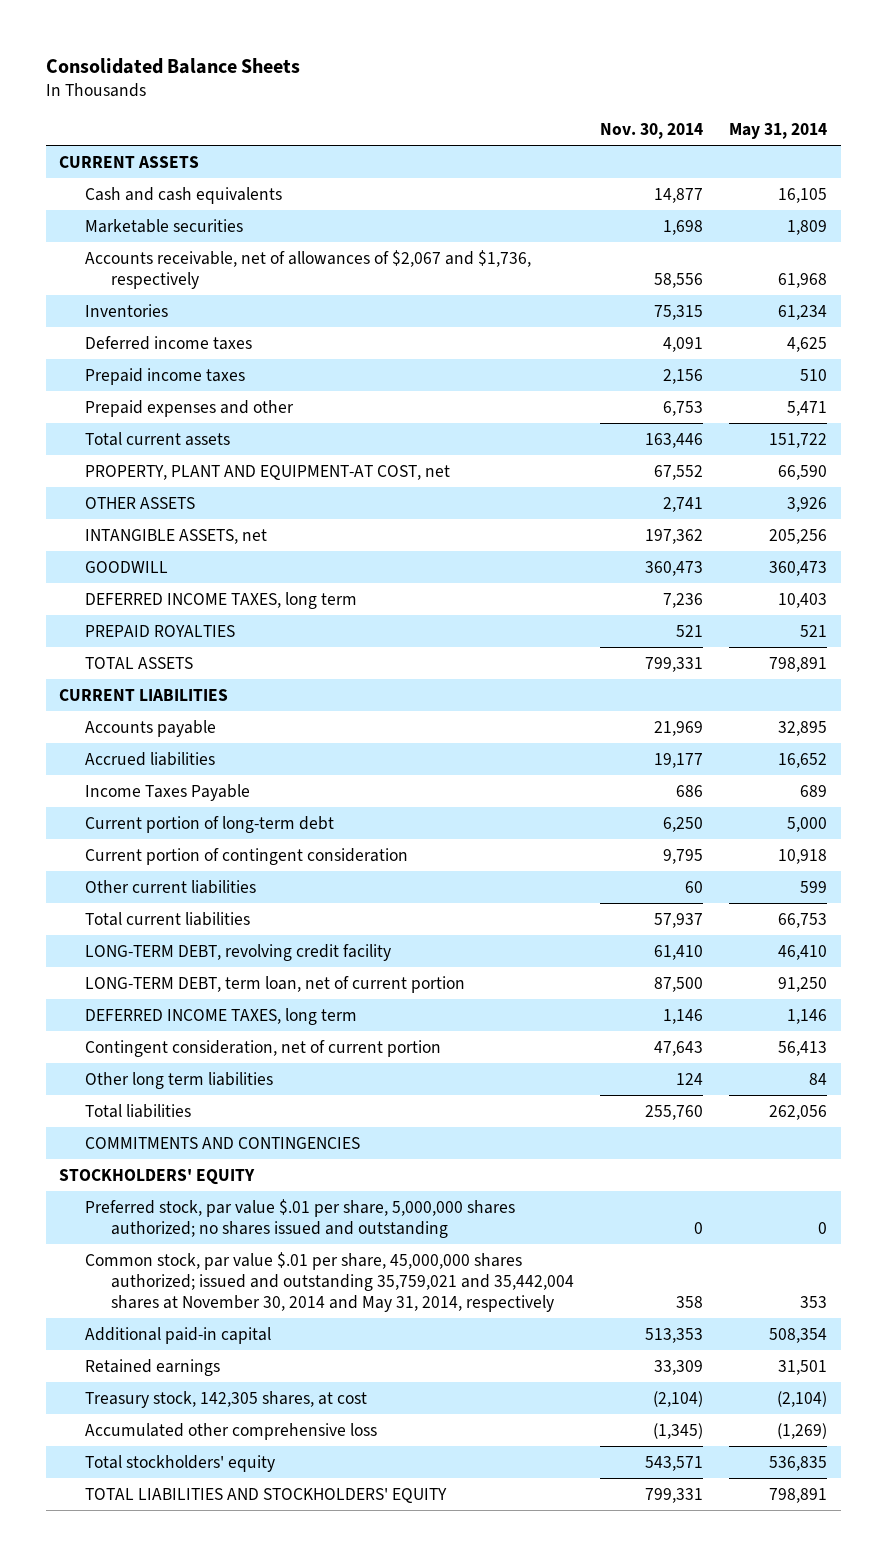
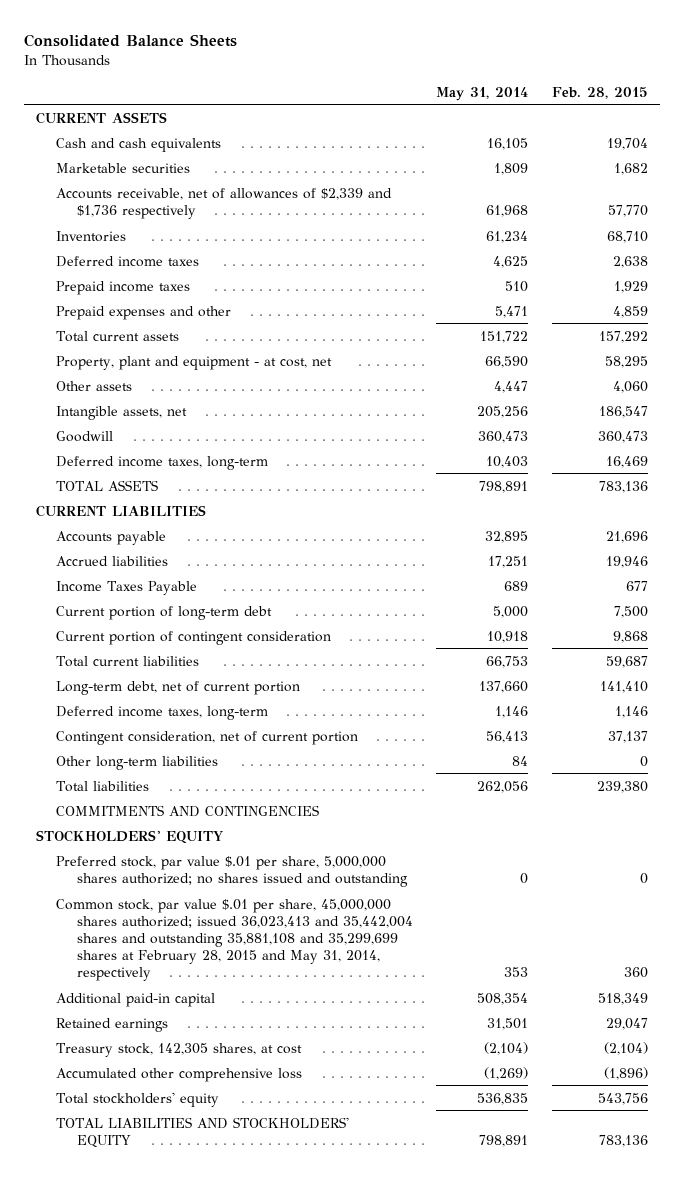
[599,123,703,140] Nov. 30, 2014 -> none
none -> [552,86,649,99] Feb. 28, 2015
[84,249,531,289] Accounts receivable, net of allowances of $2,067 and $1,736, respectively -> [56,187,393,219] Accounts receivable, net of allowances of $2,339 and $1,736 respectively
[84,624,235,637] PREPAID ROYALTIES -> none
[84,464,450,480] PROPERTY, PLANT AND EQUIPMENT-AT COST, net -> [56,355,333,370] Property, plant and equipment - at cost, net
[84,496,195,509] OTHER ASSETS -> [56,380,133,391] Other assets
[787,496,828,512] 3,926 -> [494,380,529,393] 4,447
[84,528,267,544] INTANGIBLE ASSETS, net -> [56,405,188,420] Intangible assets, net
[84,560,168,573] GOODWILL -> [56,430,114,442] Goodwill
[84,591,357,609] DEFERRED INCOME TAXES, long term -> [56,455,269,470] Deferred income taxes, long-term
[778,752,828,768] 16,652 -> [488,555,529,568] 17,251
[84,879,256,894] Other current liabilities -> none
[84,943,391,961] LONG-TERM DEBT, revolving credit facility -> none
[84,975,465,993] LONG-TERM DEBT, term loan, net of current portion -> [56,680,301,695] Long-term debt, net of current portion
[778,976,828,992] 91,250 -> [479,680,529,693] 137,660
[84,1007,357,1025] DEFERRED INCOME TAXES, long term -> [56,705,269,720] Deferred income taxes, long-term
[84,1071,273,1089] Other long term liabilities -> [56,755,219,770] Other long-term liabilities
[84,1251,574,1313] Common stock, par value $.01 per share, 45,000,000 shares authorized; issued and outstanding 35,759,021 and 35,442,004 shares at November 30, 2014 and May 31, 2014, respectively -> [56,898,413,982] Common stock, par value $.01 per share, 45,000,000 shares authorized; issued 36,023,413 and 35,442,004 shares and outstanding 35,881,108 and 35,299,699 shares at February 28, 2015 and May 31, 2014, respectively

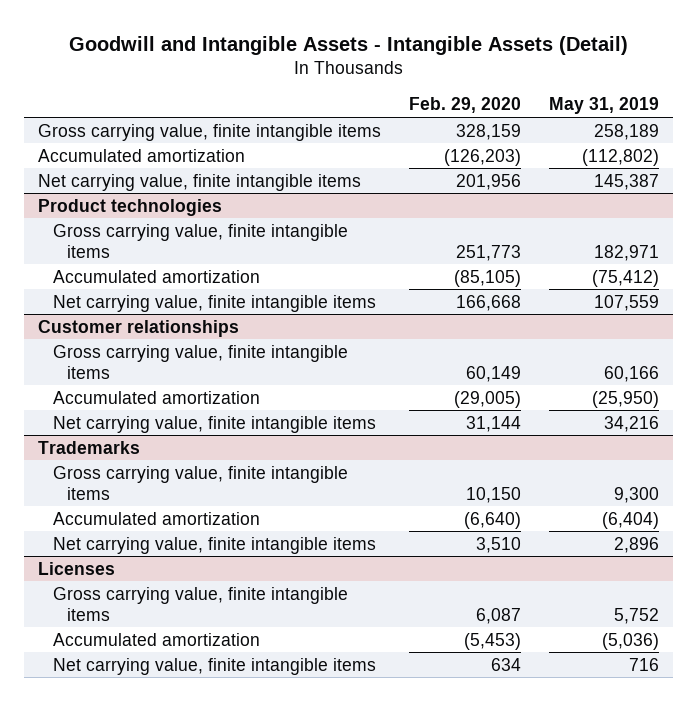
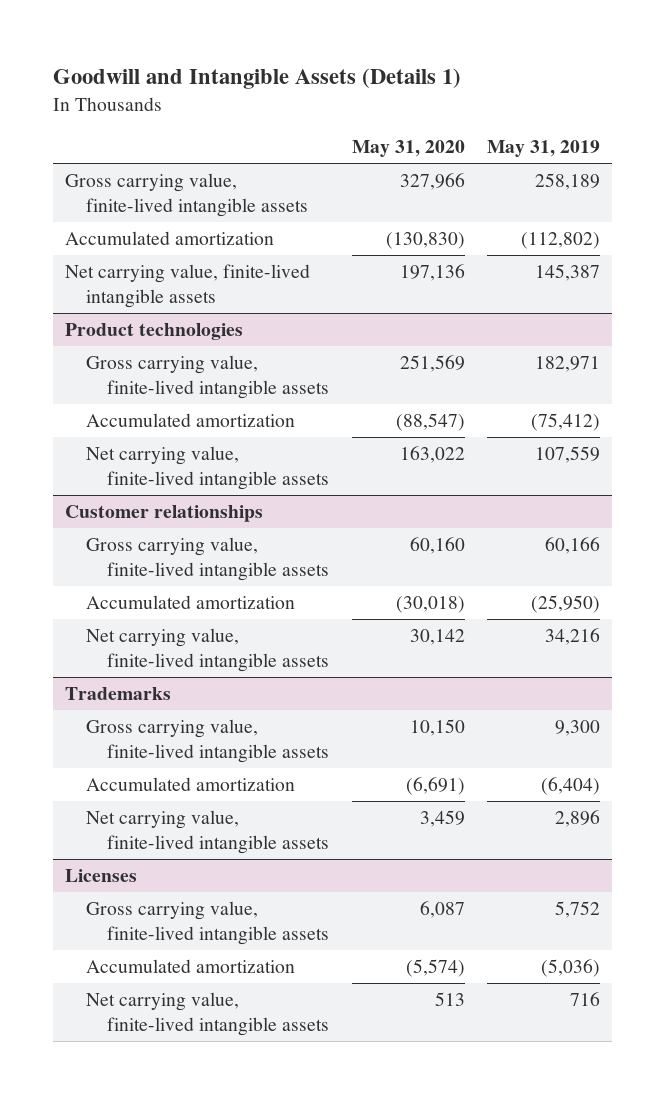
[68,35,628,55] Goodwill and Intangible Assets - Intangible Assets (Detail) -> [53,68,462,90] Goodwill and Intangible Assets (Details 1)
[409,97,522,114] Feb. 29, 2020 -> none
none -> [351,140,465,158] May 31, 2020
[38,123,382,141] Gross carrying value, finite intangible items -> [64,172,308,218] Gross carrying value, finite-lived intangible assets
[38,173,362,191] Net carrying value, finite intangible items -> [64,263,310,309] Net carrying value, finite-lived intangible assets
[52,223,348,258] Gross carrying value, finite intangible items -> [85,354,330,400] Gross carrying value, finite-lived intangible assets
[52,294,376,312] Net carrying value, finite intangible items -> [85,445,330,491] Net carrying value, finite-lived intangible assets
[52,344,348,379] Gross carrying value, finite intangible items -> [85,536,330,582] Gross carrying value, finite-lived intangible assets
[52,415,376,433] Net carrying value, finite intangible items -> [85,627,330,673] Net carrying value, finite-lived intangible assets
[52,465,348,500] Gross carrying value, finite intangible items -> [85,718,330,764] Gross carrying value, finite-lived intangible assets
[52,536,376,554] Net carrying value, finite intangible items -> [85,809,330,855] Net carrying value, finite-lived intangible assets
[52,586,348,621] Gross carrying value, finite intangible items -> [85,900,330,946] Gross carrying value, finite-lived intangible assets
[52,657,376,675] Net carrying value, finite intangible items -> [85,991,330,1037] Net carrying value, finite-lived intangible assets

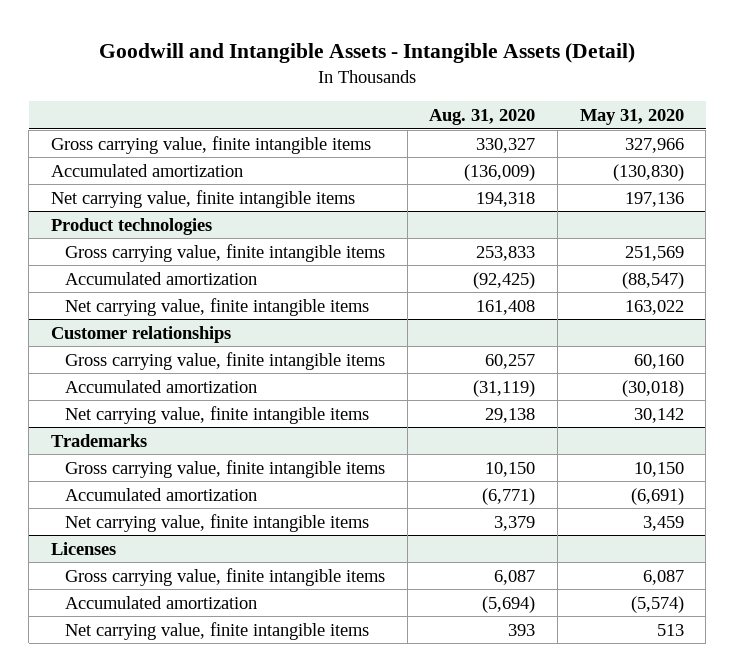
[53,68,462,90] Goodwill and Intangible Assets (Details 1) -> [99,42,636,63] Goodwill and Intangible Assets - Intangible Assets (Detail)
[487,140,601,158] May 31, 2019 -> none
none -> [429,109,536,126] Aug. 31, 2020
[64,172,308,218] Gross carrying value, finite-lived intangible assets -> [50,135,371,154] Gross carrying value, finite intangible items
[64,263,310,309] Net carrying value, finite-lived intangible assets -> [50,189,355,208] Net carrying value, finite intangible items
[85,354,330,400] Gross carrying value, finite-lived intangible assets -> [65,243,386,262] Gross carrying value, finite intangible items
[85,445,330,491] Net carrying value, finite-lived intangible assets -> [65,297,370,316] Net carrying value, finite intangible items
[85,536,330,582] Gross carrying value, finite-lived intangible assets -> [65,351,386,370] Gross carrying value, finite intangible items
[85,627,330,673] Net carrying value, finite-lived intangible assets -> [65,405,370,424] Net carrying value, finite intangible items
[85,718,330,764] Gross carrying value, finite-lived intangible assets -> [65,459,386,478] Gross carrying value, finite intangible items
[85,809,330,855] Net carrying value, finite-lived intangible assets -> [65,513,370,532] Net carrying value, finite intangible items
[85,900,330,946] Gross carrying value, finite-lived intangible assets -> [65,567,386,586] Gross carrying value, finite intangible items
[85,991,330,1037] Net carrying value, finite-lived intangible assets -> [65,621,370,640] Net carrying value, finite intangible items

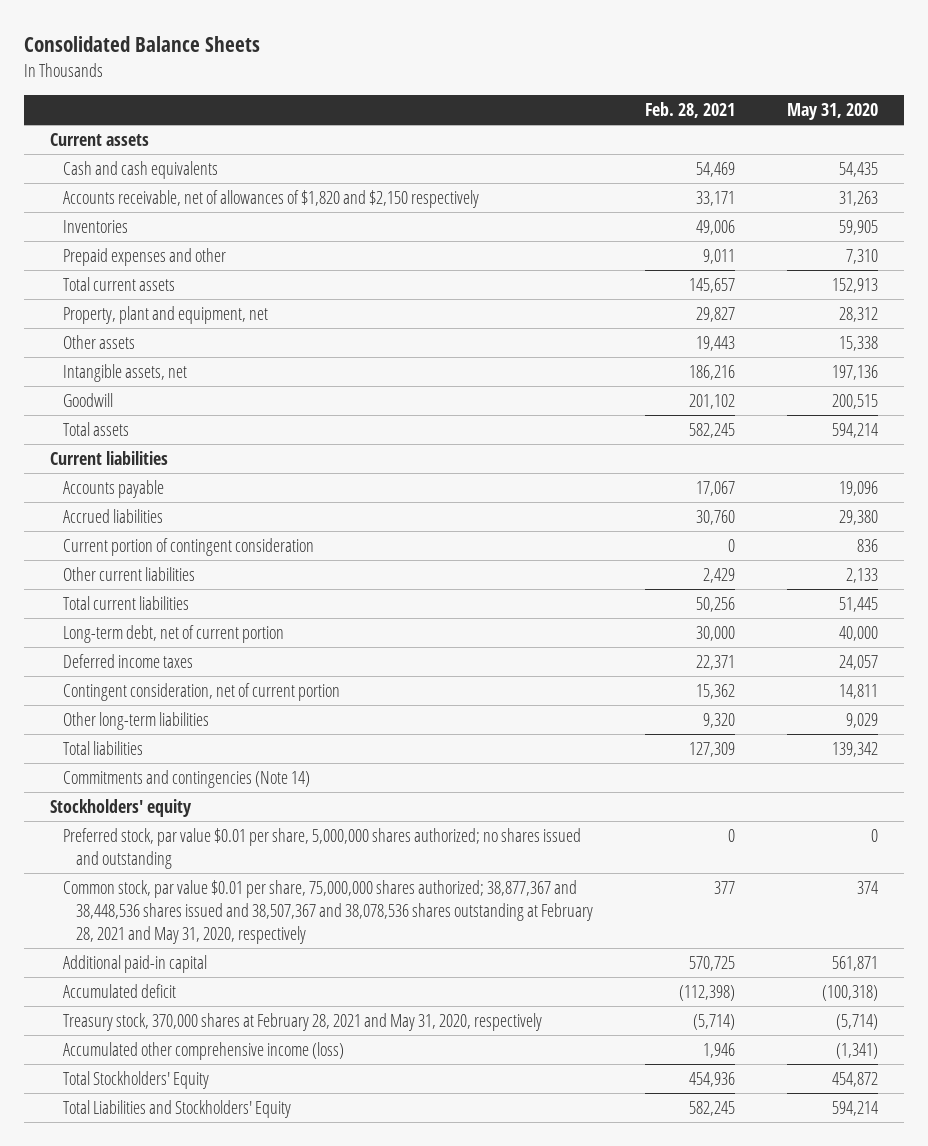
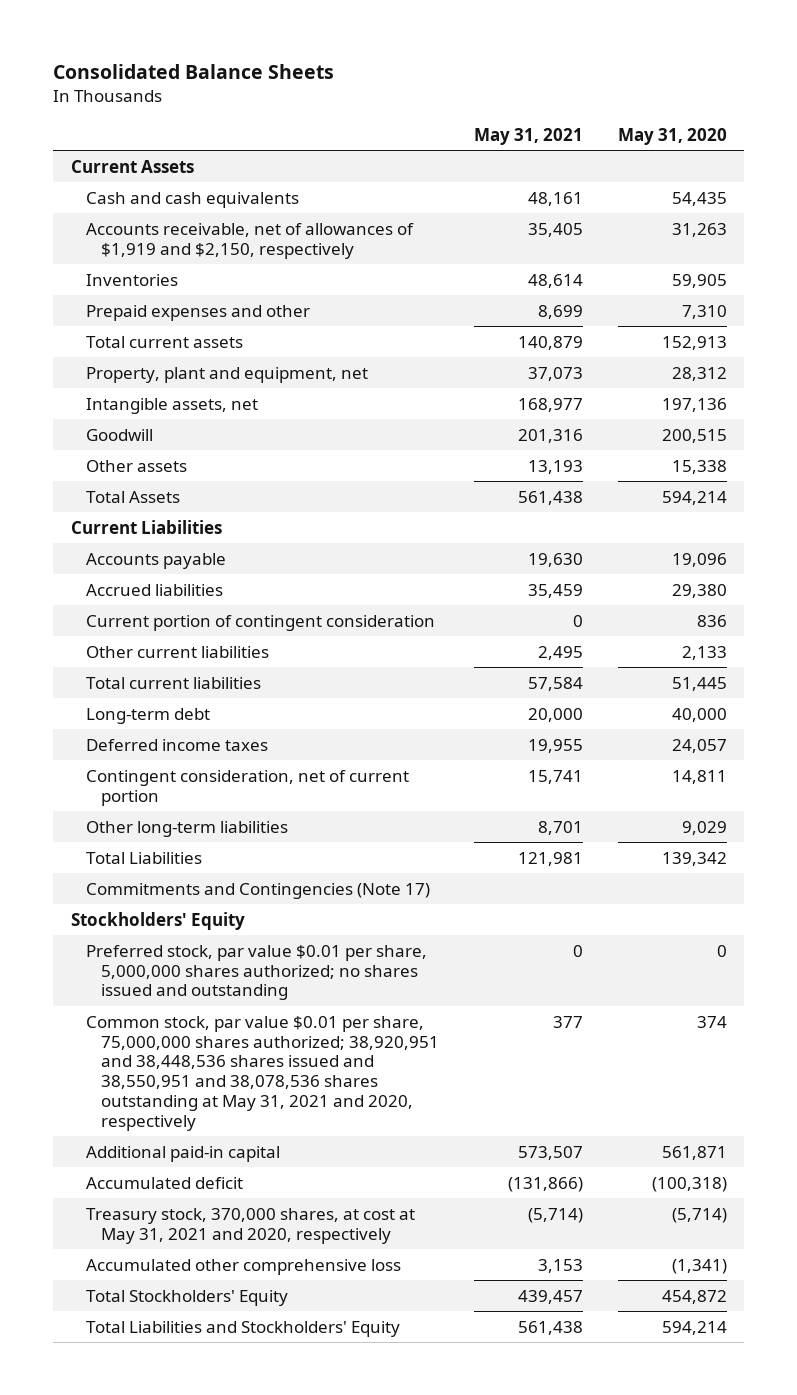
[644,102,735,119] Feb. 28, 2021 -> none
none -> [473,127,583,145] May 31, 2021
[49,133,149,147] Current assets -> [70,159,194,173] Current Assets
[62,190,479,209] Accounts receivable, net of allowances of $1,820 and $2,150 respectively -> [85,222,414,259] Accounts receivable, net of allowances of $1,919 and $2,150, respectively
[62,335,135,350] Other assets -> [85,459,187,472] Other assets
[62,422,129,437] Total assets -> [85,490,180,503] Total Assets
[49,451,168,466] Current liabilities -> [70,519,222,534] Current Liabilities
[62,625,284,644] Long-term debt, net of current portion -> none
none -> [85,707,210,724] Long-term debt
[62,741,143,756] Total liabilities -> [85,851,202,864] Total Liabilities
[62,770,310,789] Commitments and contingencies (Note 14) -> [85,882,430,899] Commitments and Contingencies (Note 17)
[49,799,192,818] Stockholders' equity -> [70,911,245,930] Stockholders' Equity
[62,880,593,944] Common stock, par value $0.01 per share, 75,000,000 shares authorized; 38,877,367 and 38,448,536 shares issued and 38,507,367 and 38,078,536 shares outstanding at February 28, 2021 and May 31, 2020, respectively -> [85,1015,439,1131] Common stock, par value $0.01 per share, 75,000,000 shares authorized; 38,920,951 and 38,448,536 shares issued and 38,550,951 and 38,078,536 shares outstanding at May 31, 2021 and 2020, respectively
[62,1013,542,1032] Treasury stock, 370,000 shares at February 28, 2021 and May 31, 2020, respectively -> [85,1207,415,1244] Treasury stock, 370,000 shares, at cost at May 31, 2021 and 2020, respectively
[62,1042,344,1061] Accumulated other comprehensive income (loss) -> [85,1258,401,1275] Accumulated other comprehensive loss

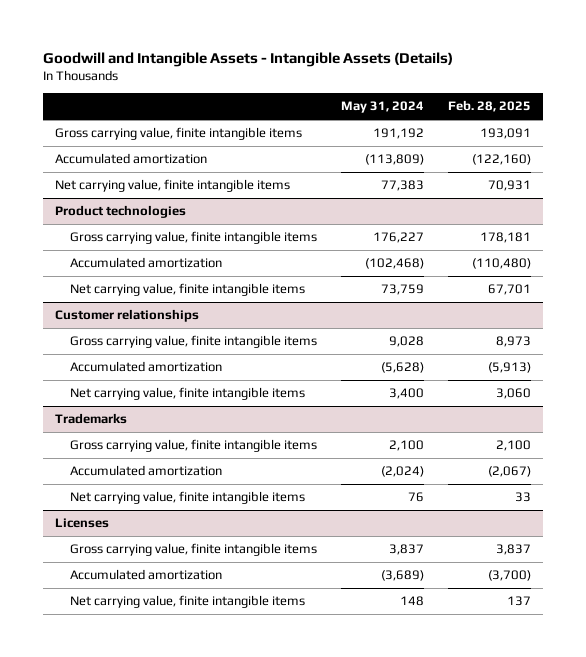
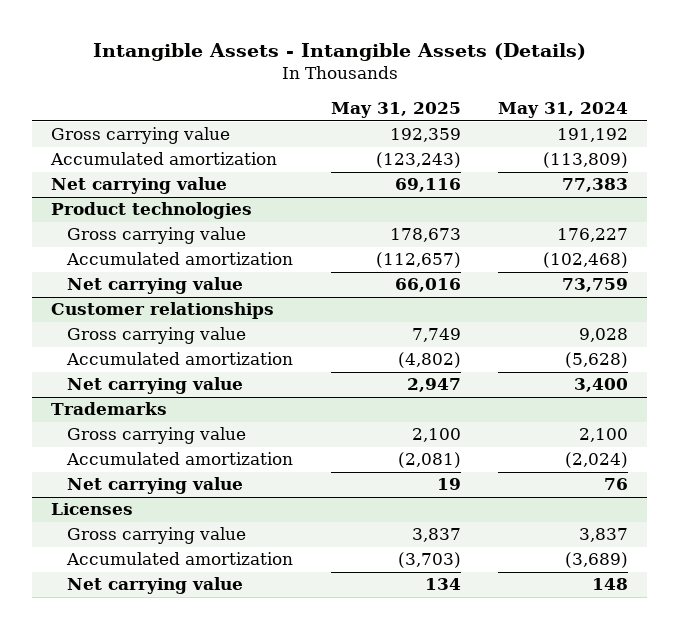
[42,51,453,67] Goodwill and Intangible Assets - Intangible Assets (Details) -> [92,43,586,62] Intangible Assets - Intangible Assets (Details)
[448,100,532,113] Feb. 28, 2025 -> none
none -> [330,102,461,119] May 31, 2025
[54,127,302,141] Gross carrying value, finite intangible items -> [50,127,230,145] Gross carrying value
[54,179,290,193] Net carrying value, finite intangible items -> [50,177,227,195] Net carrying value
[70,231,318,245] Gross carrying value, finite intangible items -> [67,227,247,245] Gross carrying value
[70,283,306,297] Net carrying value, finite intangible items -> [67,277,244,295] Net carrying value
[70,335,318,349] Gross carrying value, finite intangible items -> [67,327,247,345] Gross carrying value
[70,387,306,401] Net carrying value, finite intangible items -> [67,377,244,395] Net carrying value
[70,439,318,453] Gross carrying value, finite intangible items -> [67,427,247,445] Gross carrying value
[70,491,306,505] Net carrying value, finite intangible items -> [67,477,244,495] Net carrying value
[70,543,318,557] Gross carrying value, finite intangible items -> [67,527,247,545] Gross carrying value
[70,595,306,609] Net carrying value, finite intangible items -> [67,577,244,595] Net carrying value

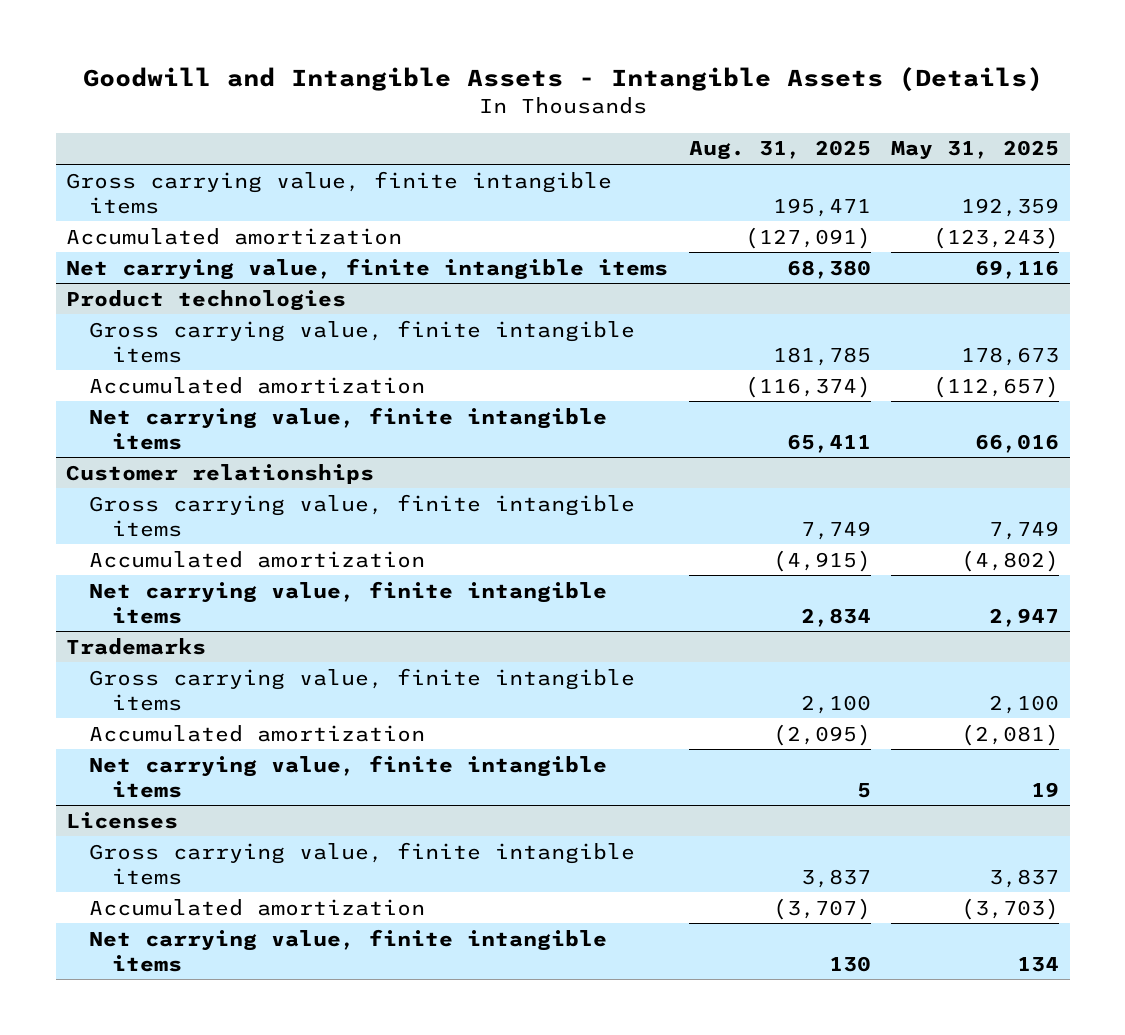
[92,43,586,62] Intangible Assets - Intangible Assets (Details) -> [82,67,1043,93] Goodwill and Intangible Assets - Intangible Assets (Details)
[498,102,629,119] May 31, 2024 -> none
none -> [688,140,871,161] Aug. 31, 2025
[50,127,230,145] Gross carrying value -> [66,170,613,214] Gross carrying value, finite intangible items
[50,177,227,195] Net carrying value -> [66,257,669,280] Net carrying value, finite intangible items
[67,227,247,245] Gross carrying value -> [89,319,636,363] Gross carrying value, finite intangible items
[67,277,244,295] Net carrying value -> [89,406,608,450] Net carrying value, finite intangible items
[67,327,247,345] Gross carrying value -> [89,493,636,537] Gross carrying value, finite intangible items
[67,377,244,395] Net carrying value -> [89,580,608,624] Net carrying value, finite intangible items
[67,427,247,445] Gross carrying value -> [89,667,636,711] Gross carrying value, finite intangible items
[67,477,244,495] Net carrying value -> [89,754,608,798] Net carrying value, finite intangible items
[67,527,247,545] Gross carrying value -> [89,841,636,885] Gross carrying value, finite intangible items
[67,577,244,595] Net carrying value -> [89,928,608,972] Net carrying value, finite intangible items

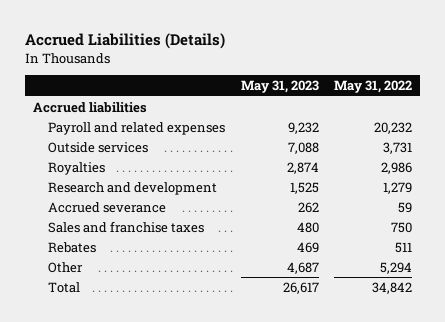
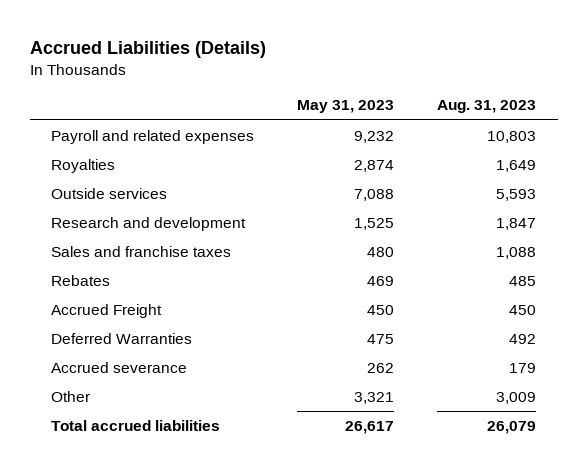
[333,80,412,94] May 31, 2022 -> none
none -> [437,100,537,114] Aug. 31, 2023
[32,101,147,113] Accrued liabilities -> none
[48,141,149,153] Outside services -> [51,187,168,199] Outside services
none -> [51,303,163,318] Accrued Freight
none -> [51,332,193,344] Deferred Warranties
[48,201,167,213] Accrued severance -> [51,361,188,373] Accrued severance
[286,261,319,274] 4,687 -> [354,391,395,404] 3,321
[48,281,81,293] Total -> [51,419,221,431] Total accrued liabilities

